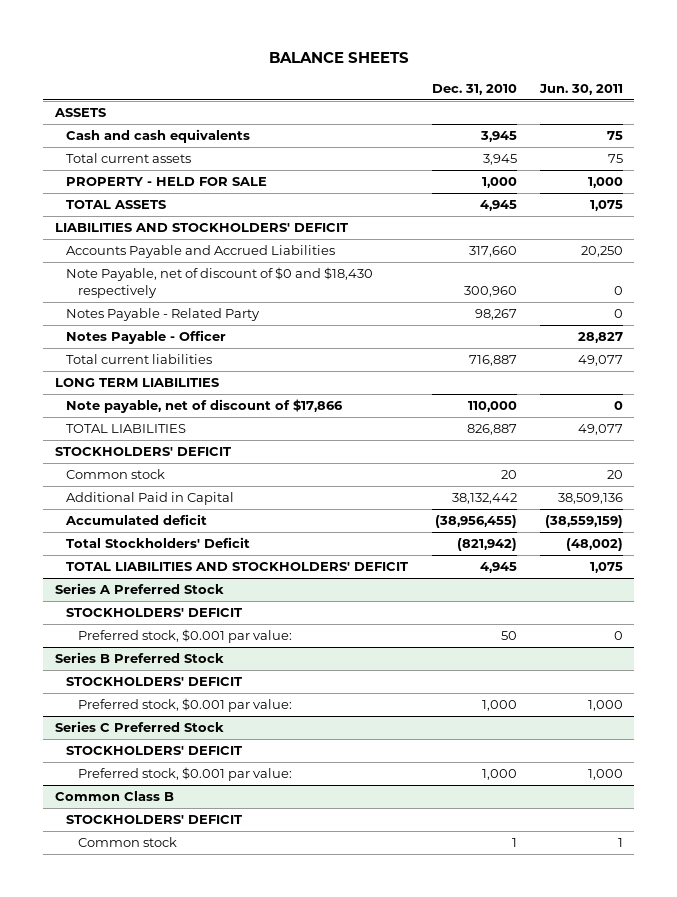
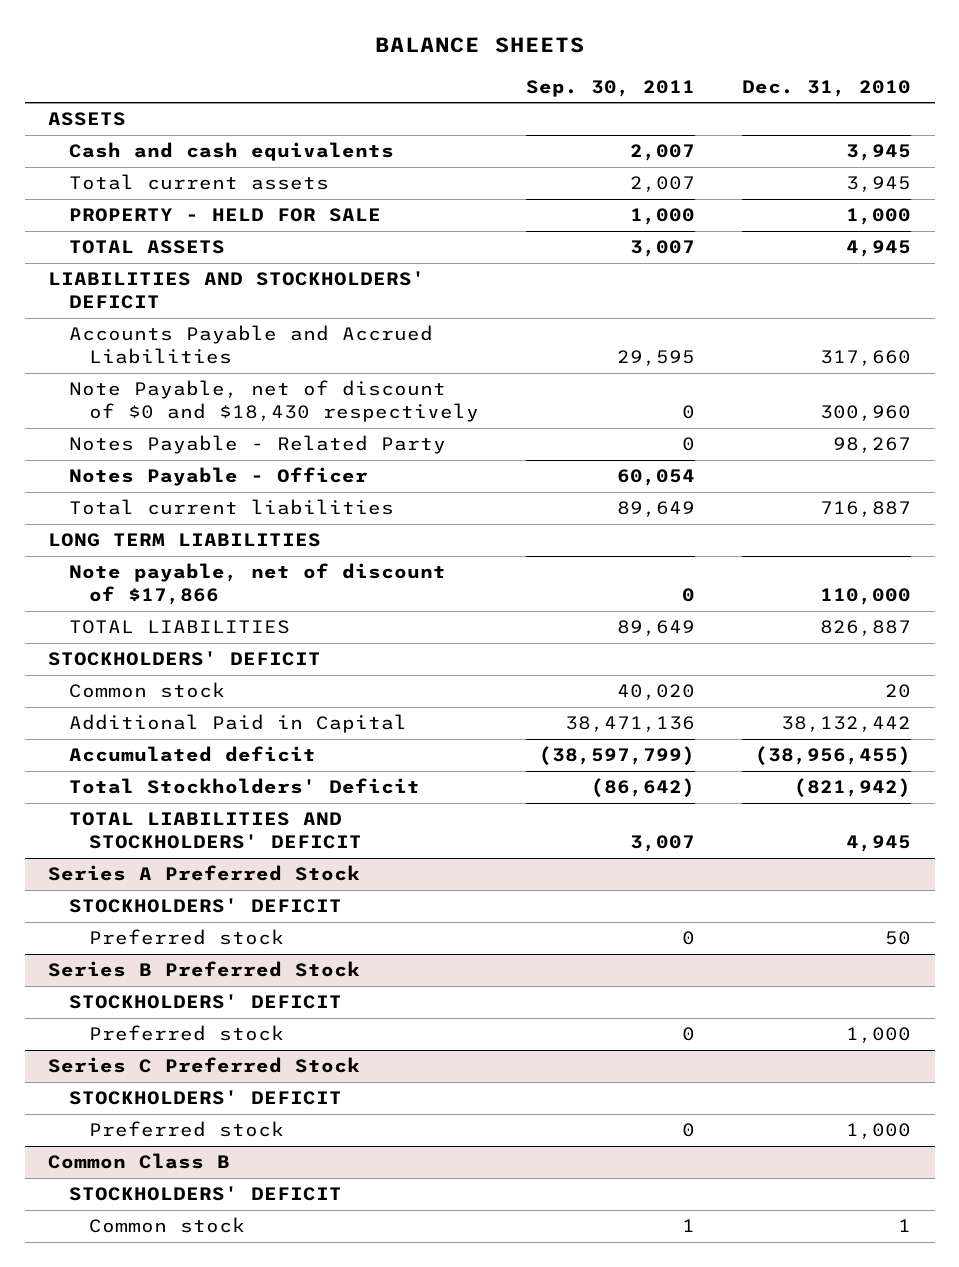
[538,83,623,95] Jun. 30, 2011 -> none
none -> [526,79,696,97] Sep. 30, 2011
[78,629,293,644] Preferred stock, $0.001 par value: -> [89,929,285,946] Preferred stock
[78,698,293,713] Preferred stock, $0.001 par value: -> [89,1025,285,1042] Preferred stock
[78,767,293,782] Preferred stock, $0.001 par value: -> [89,1121,285,1138] Preferred stock

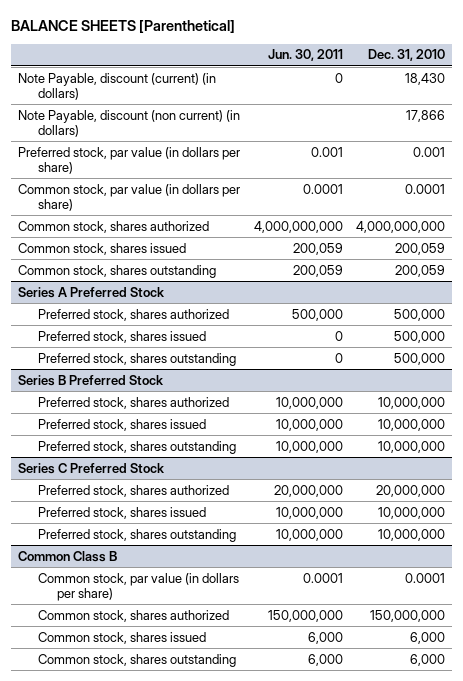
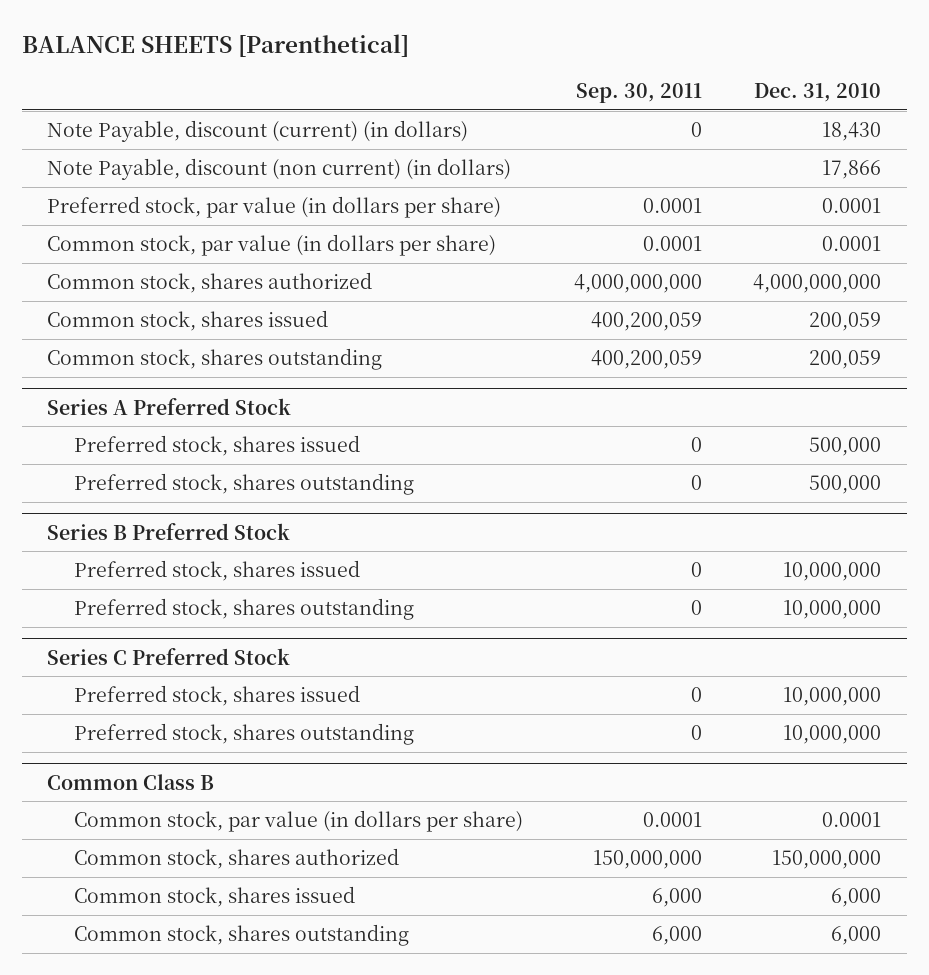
[267,49,343,62] Jun. 30, 2011 -> none
none -> [576,83,703,104] Sep. 30, 2011
[413,146,446,157] 0.001 -> [822,198,882,214] 0.0001
[37,308,229,321] Preferred stock, shares authorized -> none
[37,396,229,409] Preferred stock, shares authorized -> none
[37,484,229,497] Preferred stock, shares authorized -> none

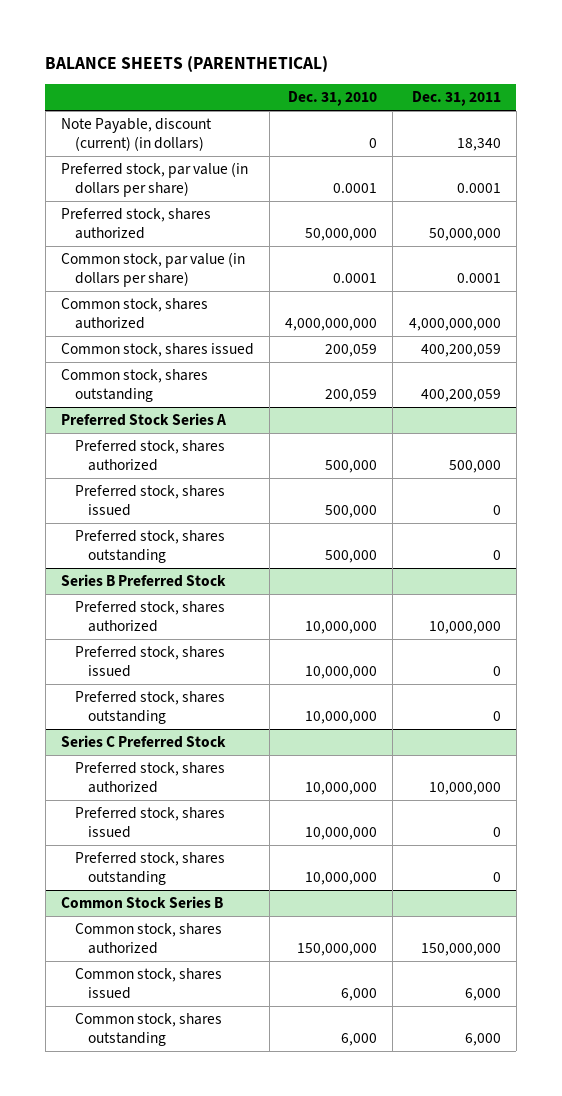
[22,33,410,57] BALANCE SHEETS [Parenthetical] -> [45,55,329,72] BALANCE SHEETS (PARENTHETICAL)
[576,83,703,104] Sep. 30, 2011 -> none
none -> [411,91,501,107] Dec. 31, 2011
[47,158,512,181] Note Payable, discount (non current) (in dollars) -> none
[822,122,882,142] 18,430 -> [369,138,378,149] 0
none -> [60,208,211,240] Preferred stock, shares authorized
[47,397,292,415] Series A Preferred Stock -> [60,413,226,427] Preferred Stock Series A
none -> [74,440,225,472] Preferred stock, shares authorized
none -> [74,601,225,633] Preferred stock, shares authorized
none -> [74,762,225,794] Preferred stock, shares authorized
[47,773,215,790] Common Class B -> none
[74,810,524,833] Common stock, par value (in dollars per share) -> none
none -> [60,896,223,909] Common Stock Series B

